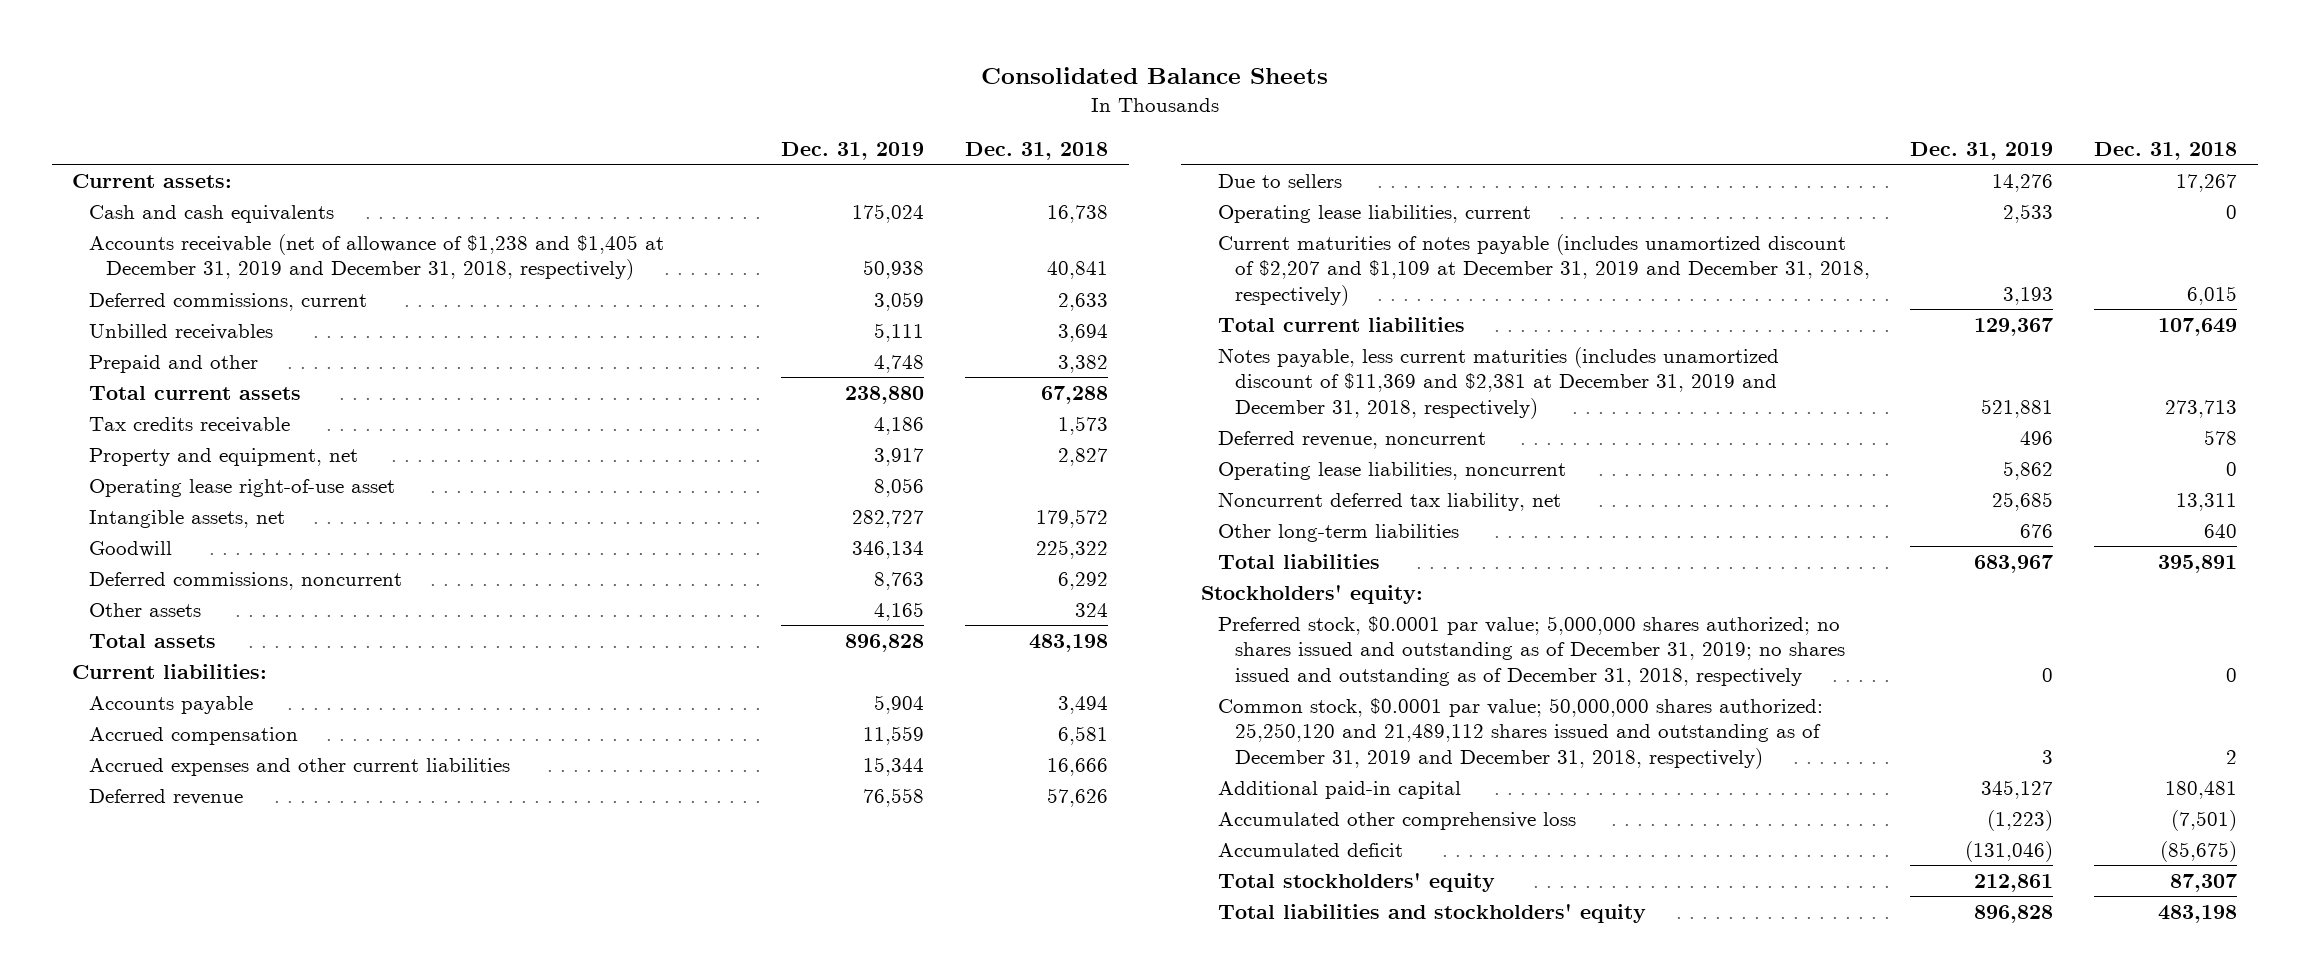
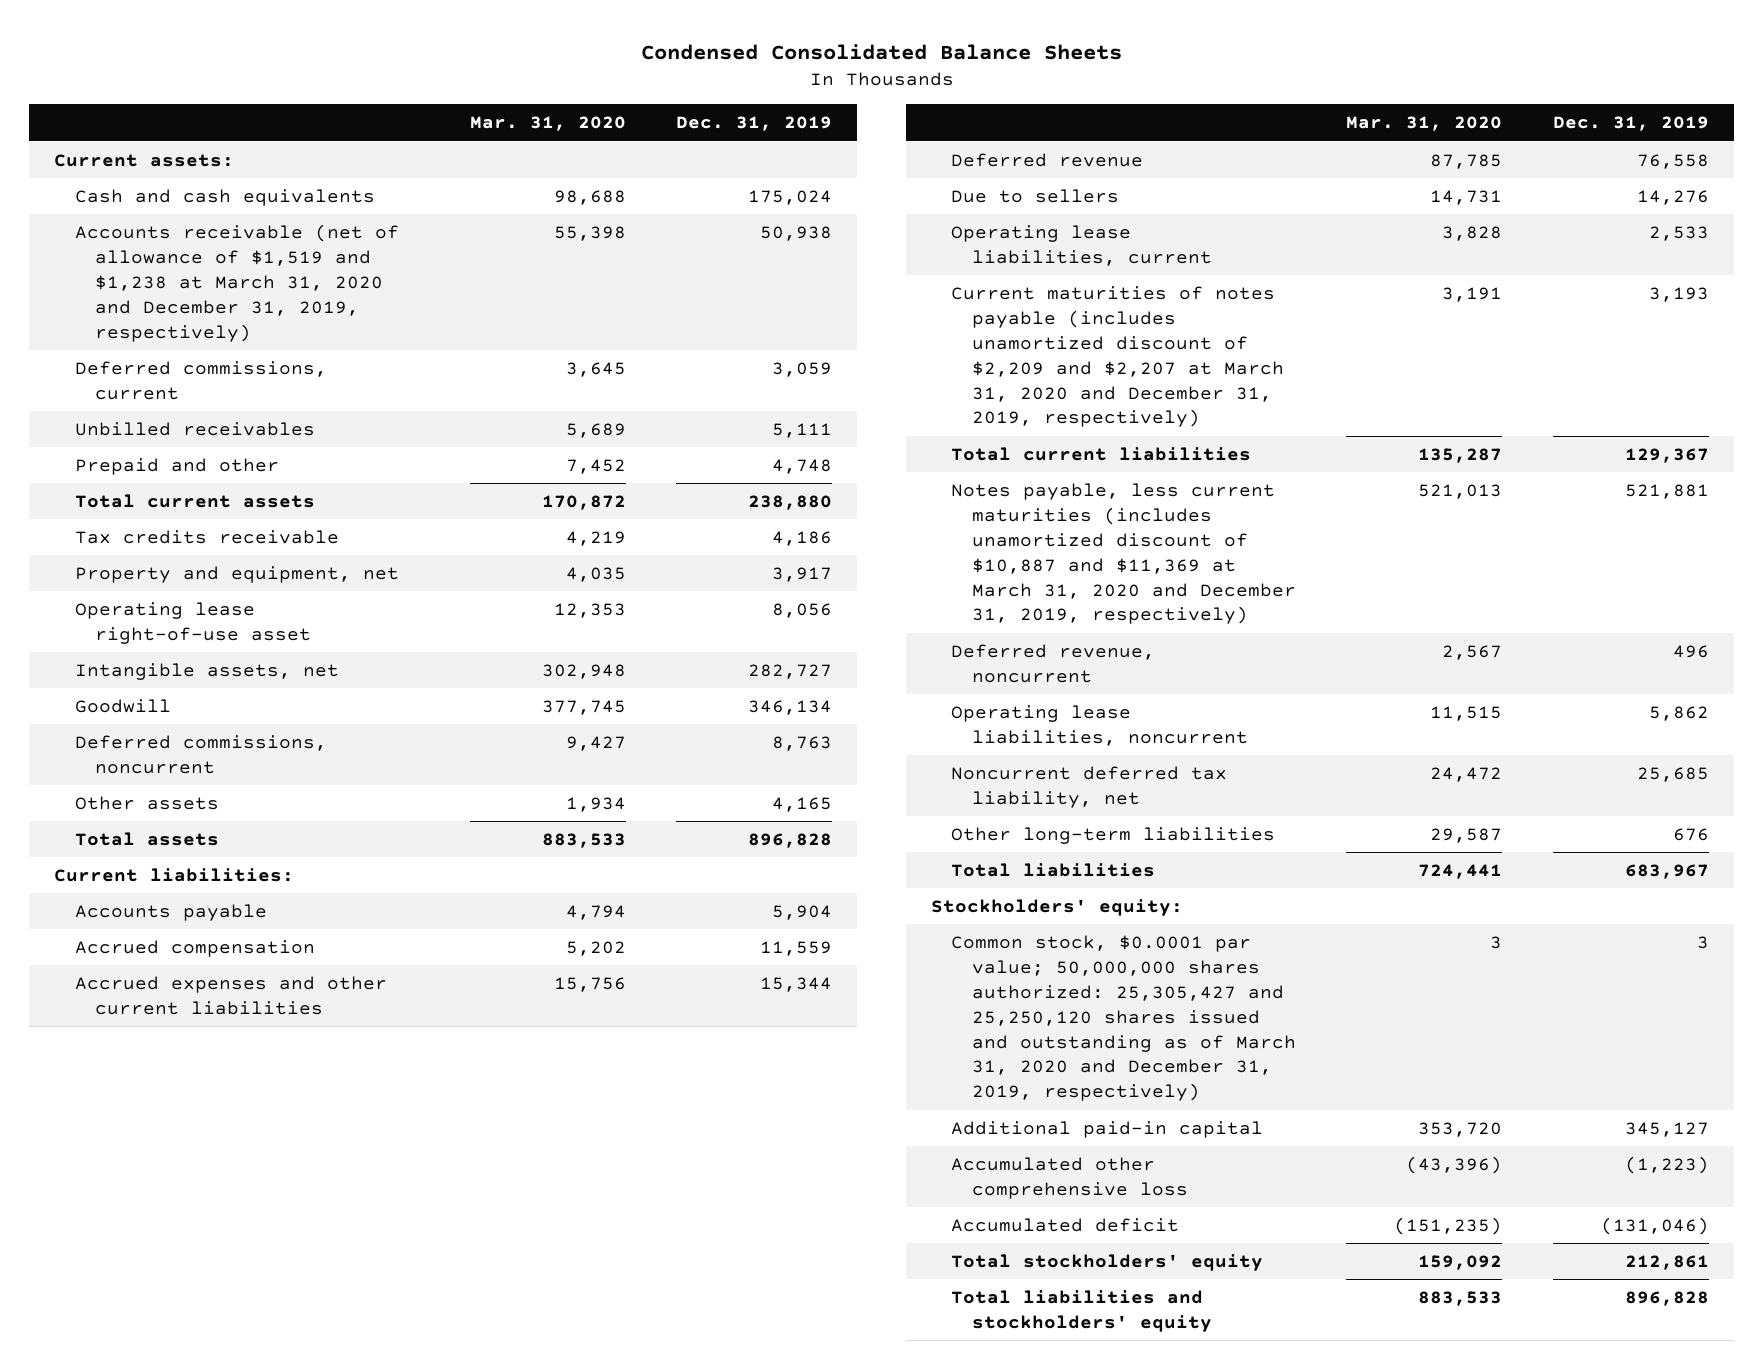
[980,67,1328,85] Consolidated Balance Sheets -> [640,43,1122,60] Condensed Consolidated Balance Sheets
[965,141,1109,160] Dec. 31, 2018 -> none
none -> [469,116,626,132] Mar. 31, 2020
[88,233,664,281] Accounts receivable (net of allowance of $1,238 and $1,405 at December 31, 2019 and December 31, 2018, respectively) -> [74,223,399,342] Accounts receivable (net of allowance of $1,519 and $1,238 at March 31, 2020 and December 31, 2019, respectively)
[1217,233,1870,306] Current maturities of notes payable (includes unamortized discount of $2,207 and $1,109 at December 31, 2019 and December 31, 2018, respectively) -> [951,285,1285,428] Current maturities of notes payable (includes unamortized discount of $2,209 and $2,207 at March 31, 2020 and December 31, 2019, respectively)
[1217,346,1779,419] Notes payable, less current maturities (includes unamortized discount of $11,369 and $2,381 at December 31, 2019 and December 31, 2018, respectively) -> [951,482,1297,625] Notes payable, less current maturities (includes unamortized discount of $10,887 and $11,369 at March 31, 2020 and December 31, 2019, respectively)
[1217,615,1845,686] Preferred stock, $0.0001 par value; 5,000,000 shares authorized; no shares issued and outstanding as of December 31, 2019; no shares issued and outstanding as of December 31, 2018, respectively -> none
[1217,697,1823,769] Common stock, $0.0001 par value; 50,000,000 shares authorized: 25,250,120 and 21,489,112 shares issued and outstanding as of December 31, 2019 and December 31, 2018, respectively) -> [951,934,1297,1102] Common stock, $0.0001 par value; 50,000,000 shares authorized: 25,305,427 and 25,250,120 shares issued and outstanding as of March 31, 2020 and December 31, 2019, respectively)

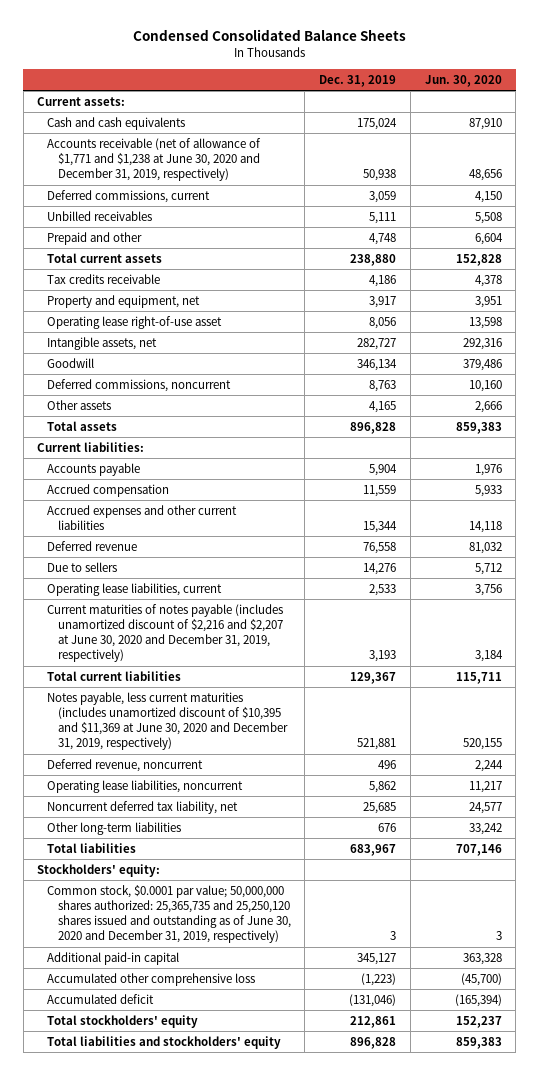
[469,116,626,132] Mar. 31, 2020 -> none
none -> [424,74,502,87] Jun. 30, 2020
[74,223,399,342] Accounts receivable (net of allowance of $1,519 and $1,238 at March 31, 2020 and December 31, 2019, respectively) -> [47,137,262,182] Accounts receivable (net of allowance of $1,771 and $1,238 at June 30, 2020 and December 31, 2019, respectively)
[951,285,1285,428] Current maturities of notes payable (includes unamortized discount of $2,209 and $2,207 at March 31, 2020 and December 31, 2019, respectively) -> [47,603,284,663] Current maturities of notes payable (includes unamortized discount of $2,216 and $2,207 at June 30, 2020 and December 31, 2019, respectively)
[951,482,1297,625] Notes payable, less current maturities (includes unamortized discount of $10,887 and $11,369 at March 31, 2020 and December 31, 2019, respectively) -> [47,691,288,751] Notes payable, less current maturities (includes unamortized discount of $10,395 and $11,369 at June 30, 2020 and December 31, 2019, respectively)
[951,934,1297,1102] Common stock, $0.0001 par value; 50,000,000 shares authorized: 25,305,427 and 25,250,120 shares issued and outstanding as of March 31, 2020 and December 31, 2019, respectively) -> [47,884,291,944] Common stock, $0.0001 par value; 50,000,000 shares authorized: 25,365,735 and 25,250,120 shares issued and outstanding as of June 30, 2020 and December 31, 2019, respectively)

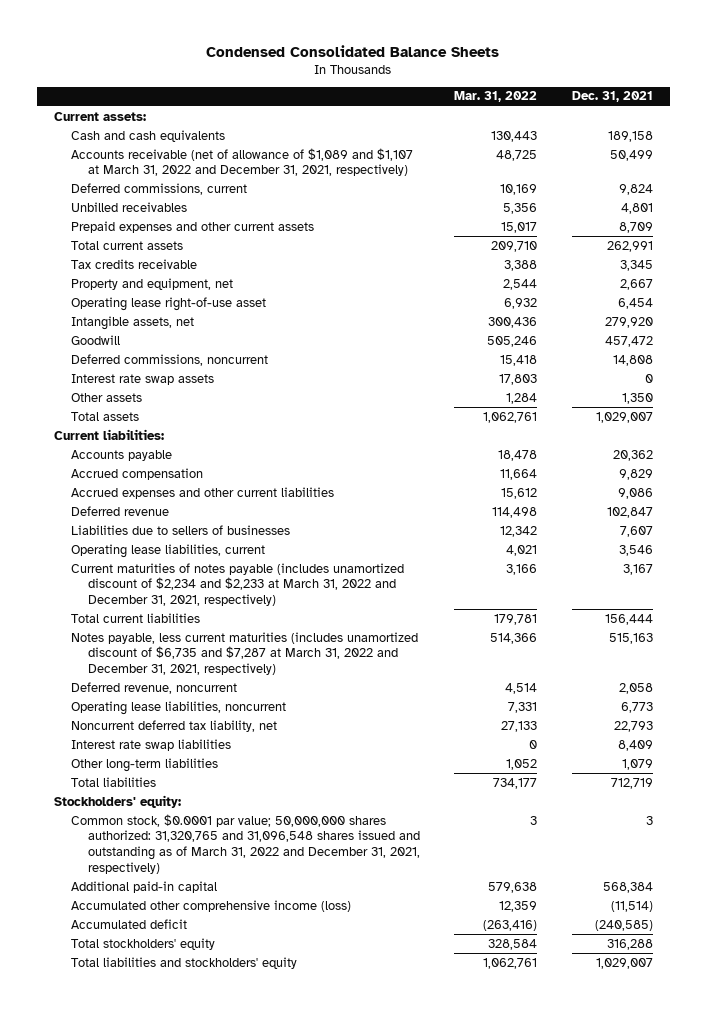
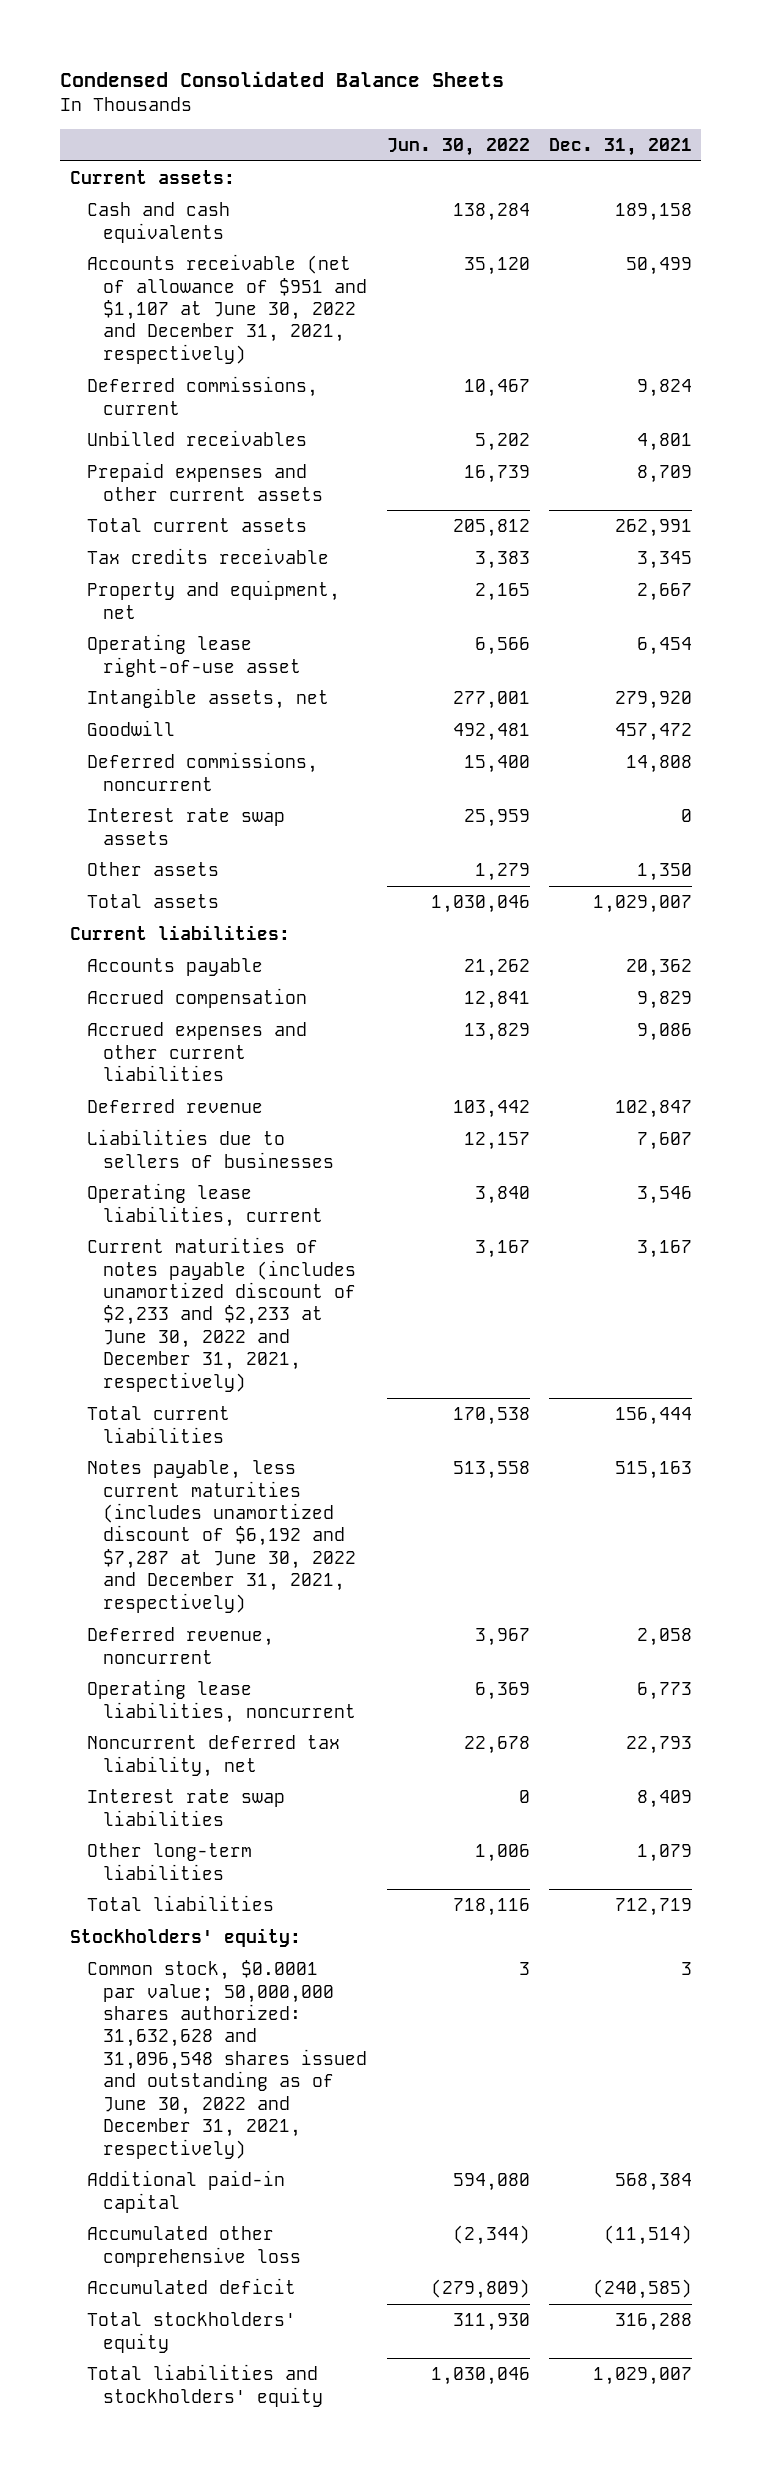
[454,91,538,103] Mar. 31, 2022 -> none
none -> [386,137,530,156] Jun. 30, 2022
[70,147,413,177] Accounts receivable (net of allowance of $1,089 and $1,107 at March 31, 2022 and December 31, 2021, respectively) -> [86,254,368,364] Accounts receivable (net of allowance of $951 and $1,107 at June 30, 2022 and December 31, 2021, respectively)
[70,562,404,607] Current maturities of notes payable (includes unamortized discount of $2,234 and $2,233 at March 31, 2022 and December 31, 2021, respectively) -> [86,1237,357,1392] Current maturities of notes payable (includes unamortized discount of $2,233 and $2,233 at June 30, 2022 and December 31, 2021, respectively)
[70,631,418,676] Notes payable, less current maturities (includes unamortized discount of $6,735 and $7,287 at March 31, 2022 and December 31, 2021, respectively) -> [86,1460,357,1613] Notes payable, less current maturities (includes unamortized discount of $6,192 and $7,287 at June 30, 2022 and December 31, 2021, respectively)
[70,813,421,874] Common stock, $0.0001 par value; 50,000,000 shares authorized: 31,320,765 and 31,096,548 shares issued and outstanding as of March 31, 2022 and December 31, 2021, respectively) -> [86,1960,368,2159] Common stock, $0.0001 par value; 50,000,000 shares authorized: 31,632,628 and 31,096,548 shares issued and outstanding as of June 30, 2022 and December 31, 2021, respectively)
[70,899,351,912] Accumulated other comprehensive income (loss) -> [86,2226,302,2267] Accumulated other comprehensive loss

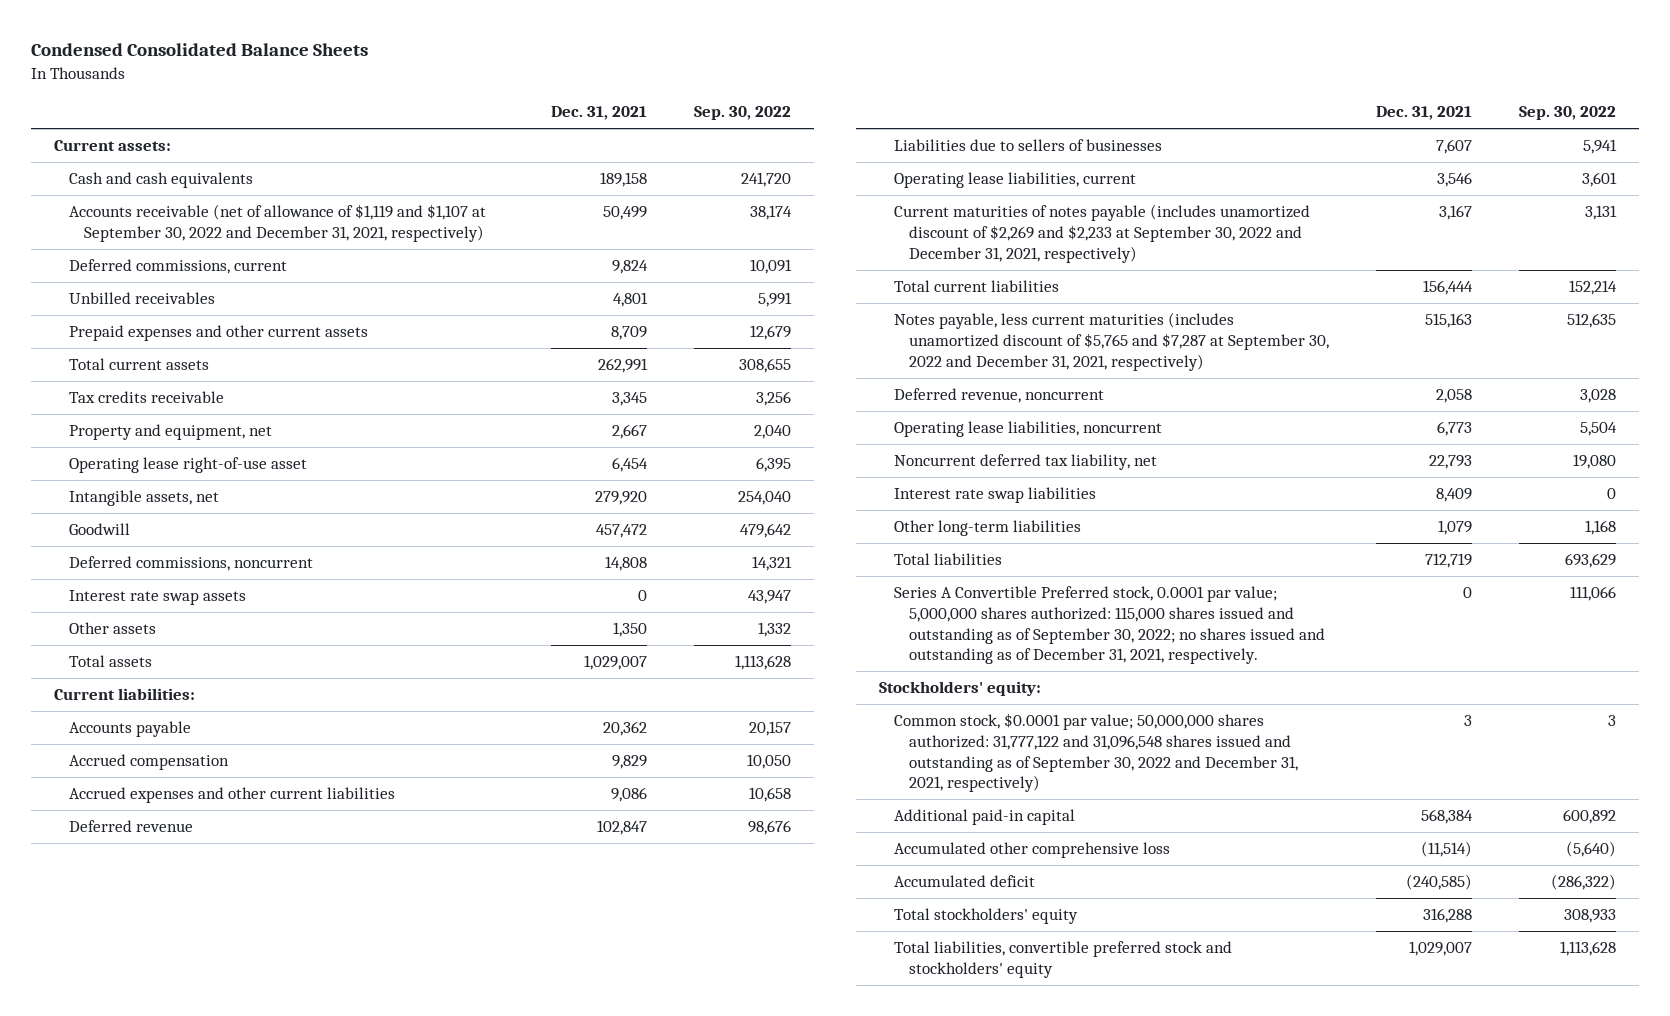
[386,137,530,156] Jun. 30, 2022 -> none
none -> [693,106,791,121] Sep. 30, 2022
[86,254,368,364] Accounts receivable (net of allowance of $951 and $1,107 at June 30, 2022 and December 31, 2021, respectively) -> [69,204,487,242] Accounts receivable (net of allowance of $1,119 and $1,107 at September 30, 2022 and December 31, 2021, respectively)
[86,1237,357,1392] Current maturities of notes payable (includes unamortized discount of $2,233 and $2,233 at June 30, 2022 and December 31, 2021, respectively) -> [893,204,1310,263] Current maturities of notes payable (includes unamortized discount of $2,269 and $2,233 at September 30, 2022 and December 31, 2021, respectively)
[86,1460,357,1613] Notes payable, less current maturities (includes unamortized discount of $6,192 and $7,287 at June 30, 2022 and December 31, 2021, respectively) -> [893,312,1329,371] Notes payable, less current maturities (includes unamortized discount of $5,765 and $7,287 at September 30, 2022 and December 31, 2021, respectively)
none -> [893,586,1325,665] Series A Convertible Preferred stock, 0.0001 par value; 5,000,000 shares authorized: 115,000 shares issued and outstanding as of September 30, 2022; no shares issued and outstanding as of December 31, 2021, respectively.
[86,1960,368,2159] Common stock, $0.0001 par value; 50,000,000 shares authorized: 31,632,628 and 31,096,548 shares issued and outstanding as of June 30, 2022 and December 31, 2021, respectively) -> [893,713,1298,793] Common stock, $0.0001 par value; 50,000,000 shares authorized: 31,777,122 and 31,096,548 shares issued and outstanding as of September 30, 2022 and December 31, 2021, respectively)
[86,2364,324,2407] Total liabilities and stockholders' equity -> [893,941,1232,978] Total liabilities, convertible preferred stock and stockholders' equity

